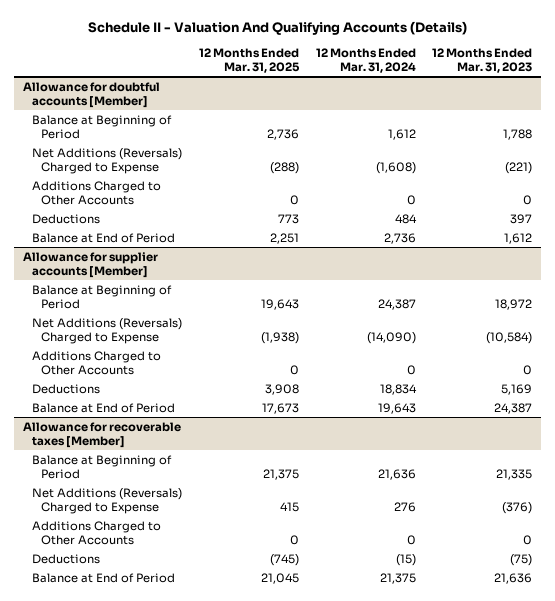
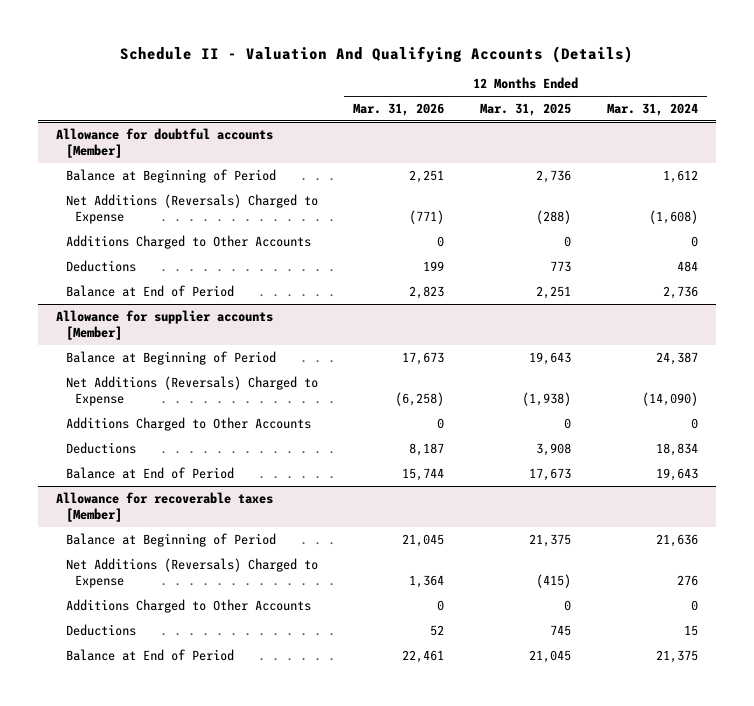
[432,48,533,74] 12 Months Ended Mar. 31, 2023 -> none
none -> [353,103,445,117] Mar. 31, 2026
[279,501,299,512] 415 -> [536,574,572,589] (415)
[269,553,299,566] (745) -> [550,624,572,636] 745
[395,553,416,566] (15) -> [683,624,698,636] 15

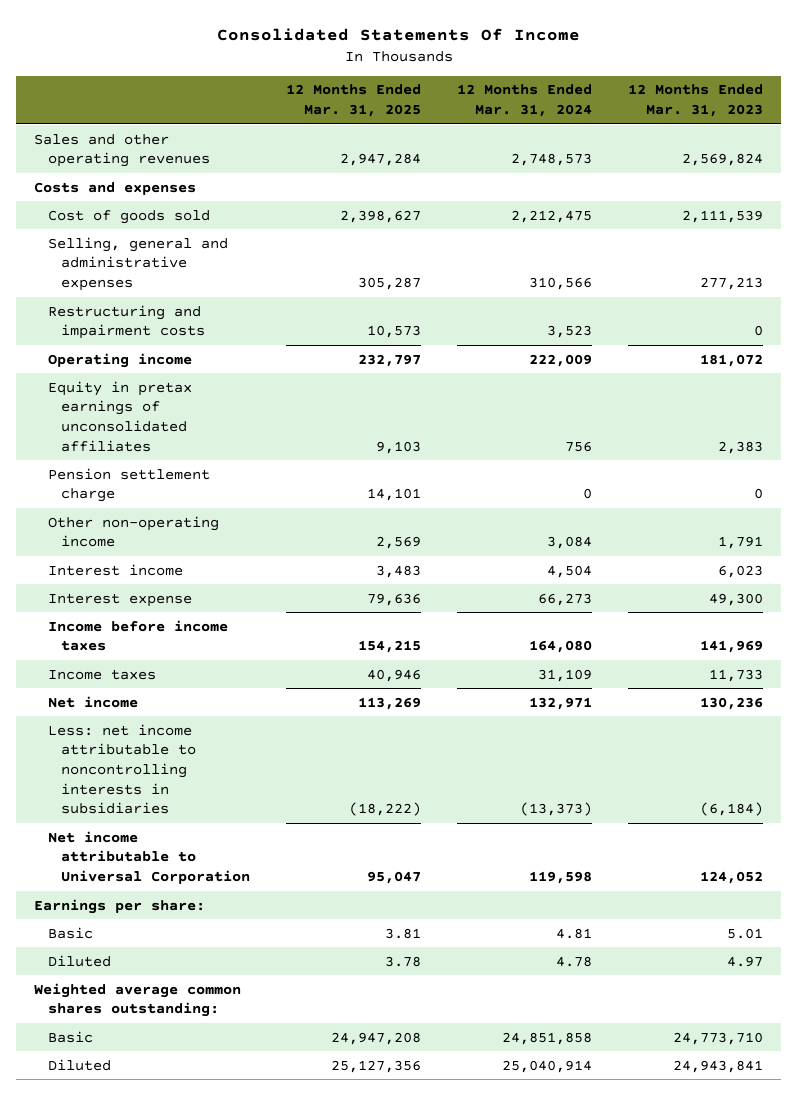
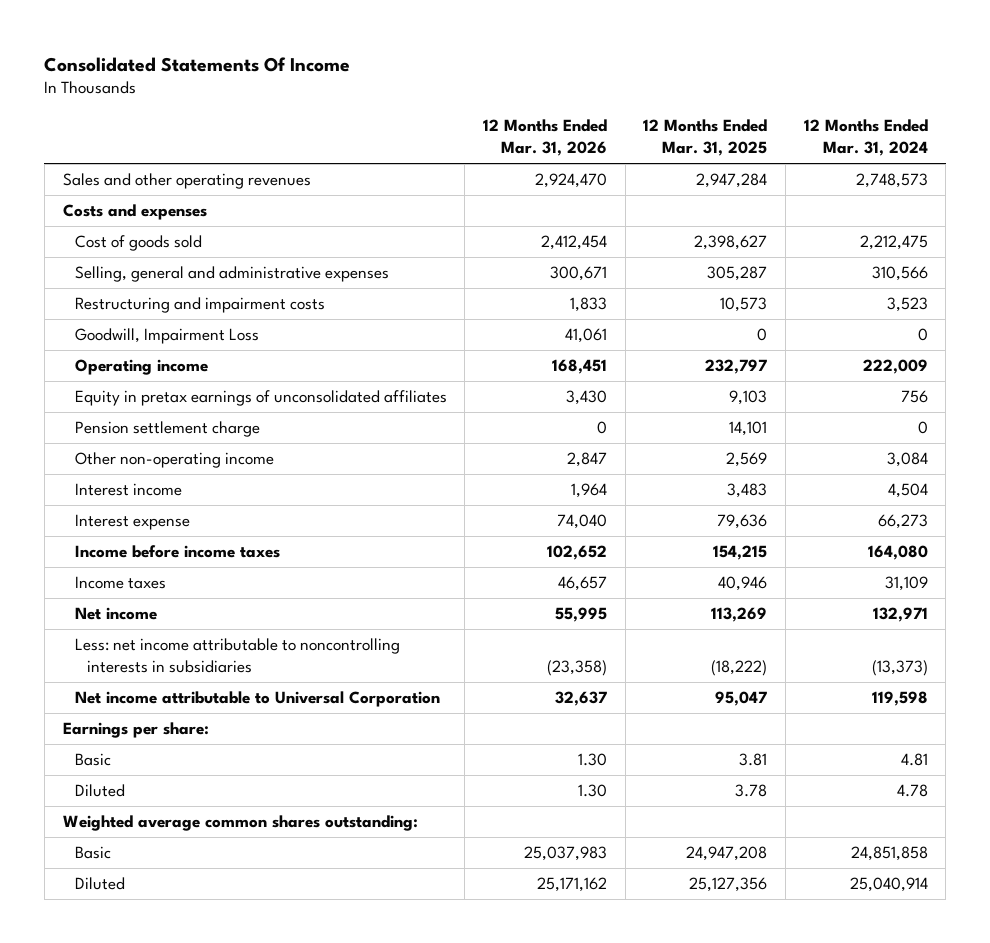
[628,84,764,118] 12 Months Ended Mar. 31, 2023 -> none
none -> [483,119,608,157] 12 Months Ended Mar. 31, 2026
none -> [74,328,259,345] Goodwill, Impairment Loss

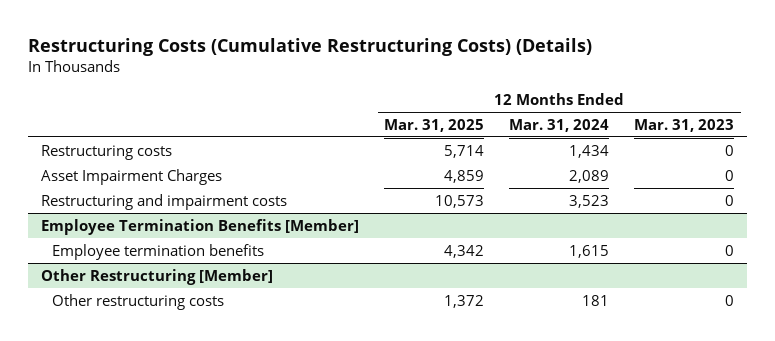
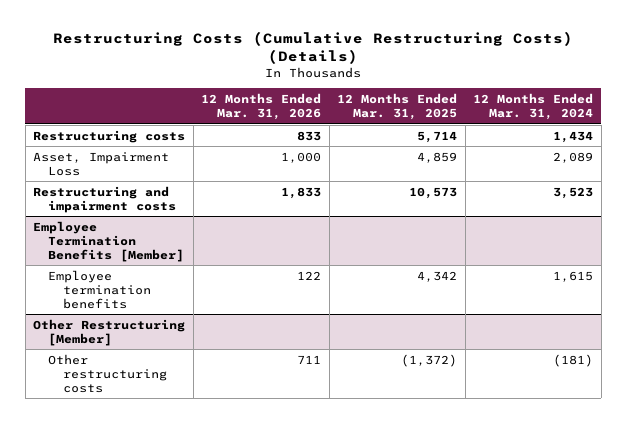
[634,118,735,132] Mar. 31, 2023 -> none
none -> [201,92,322,121] 12 Months Ended Mar. 31, 2026
[41,168,223,185] Asset Impairment Charges -> [33,151,170,176] Asset, Impairment Loss
[444,294,485,308] 1,372 -> [401,353,458,367] (1,372)
[582,294,610,306] 181 -> [553,353,594,367] (181)

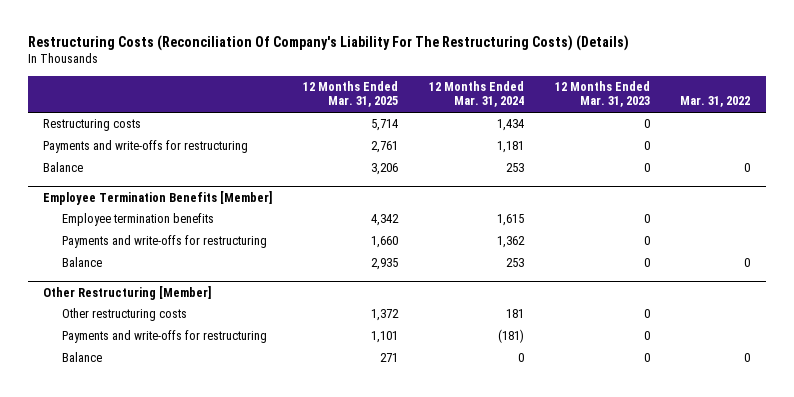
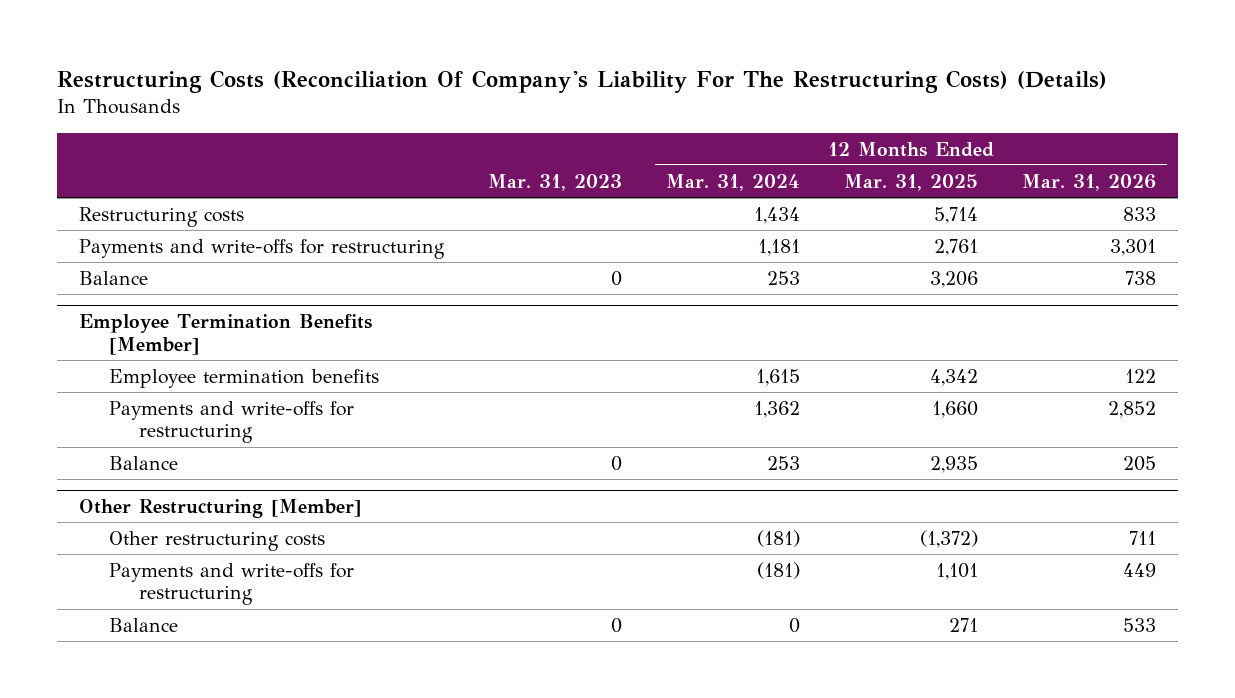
[554,81,650,108] 12 Months Ended Mar. 31, 2023 -> none
[680,96,751,108] Mar. 31, 2022 -> none
none -> [487,173,622,191] Mar. 31, 2023
none -> [1021,173,1156,191] Mar. 31, 2026
[370,309,399,322] 1,372 -> [919,529,978,548] (1,372)
[505,309,524,319] 181 -> [756,529,800,547] (181)

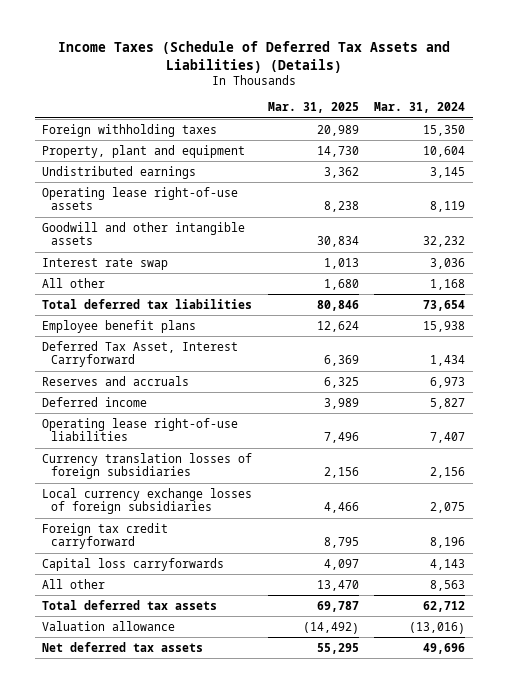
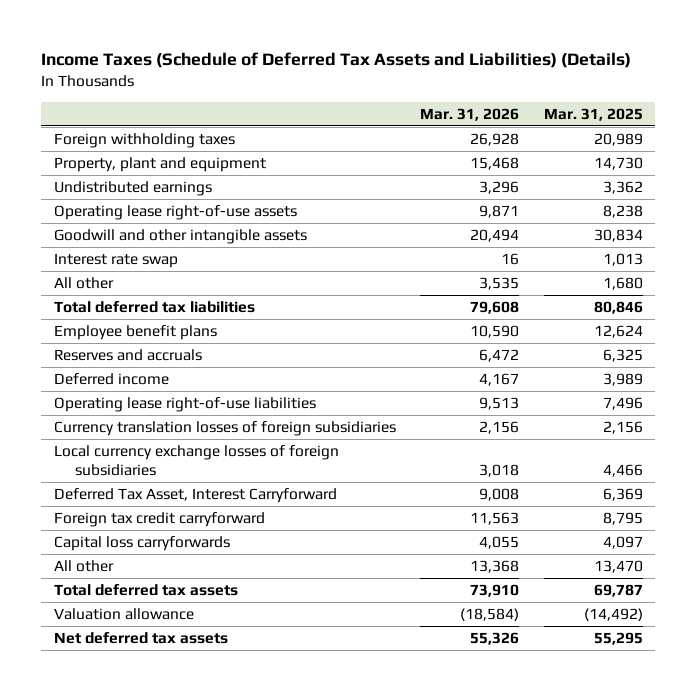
[374,102,466,114] Mar. 31, 2024 -> none
none -> [420,107,520,121] Mar. 31, 2026
[42,340,239,368] Deferred Tax Asset, Interest Carryforward -> [53,488,337,504] Deferred Tax Asset, Interest Carryforward

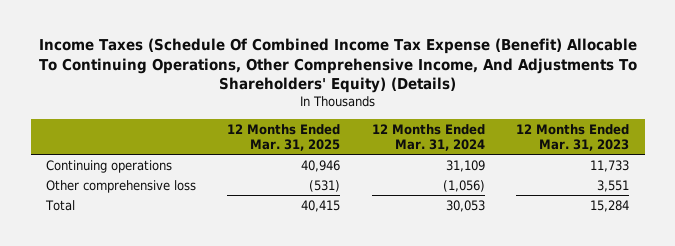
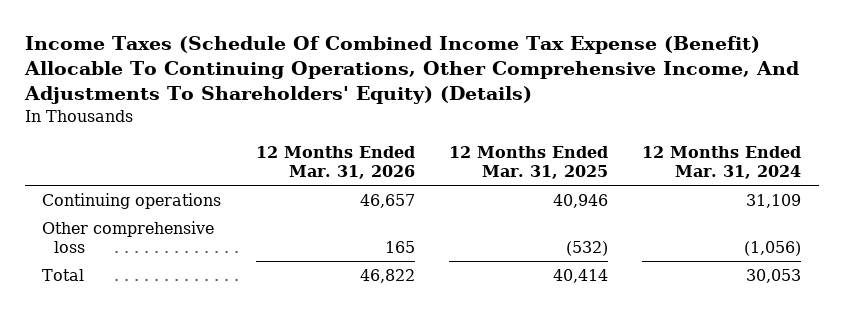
[516,123,630,151] 12 Months Ended Mar. 31, 2023 -> none
none -> [255,146,415,180] 12 Months Ended Mar. 31, 2026
[309,179,341,192] (531) -> [566,241,609,257] (532)
[301,199,341,212] 40,415 -> [553,268,609,283] 40,414

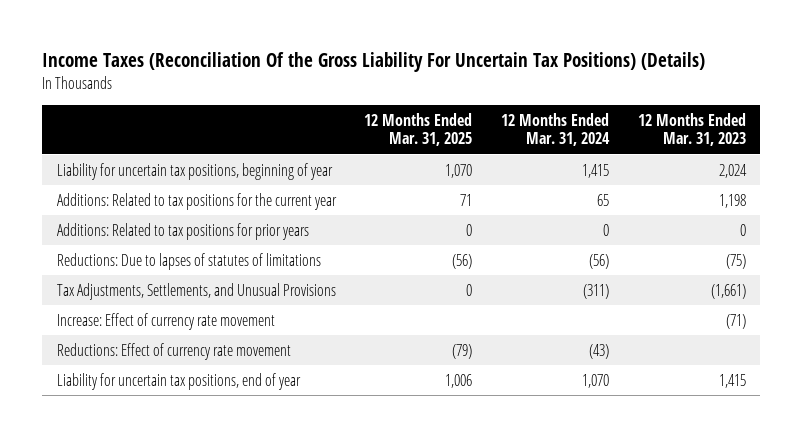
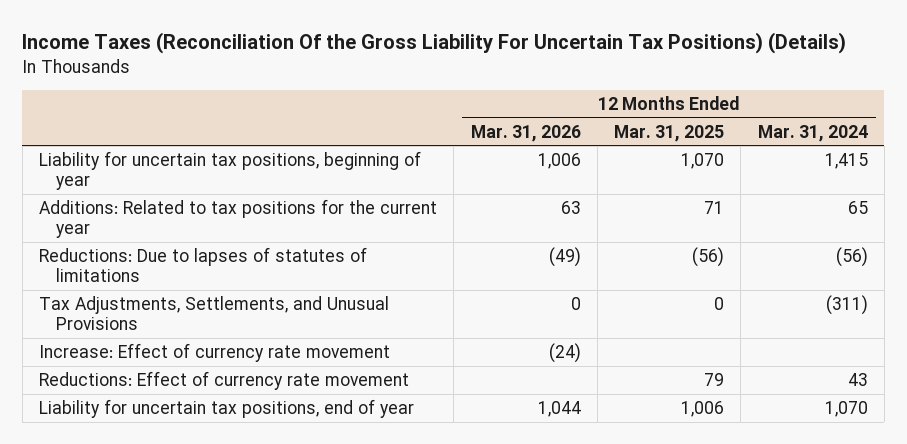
[637,112,746,147] 12 Months Ended Mar. 31, 2023 -> none
none -> [470,124,581,142] Mar. 31, 2026
[56,222,309,240] Additions: Related to tax positions for prior years -> none
[452,343,473,359] (79) -> [704,373,725,387] 79
[589,343,610,359] (43) -> [847,373,868,387] 43

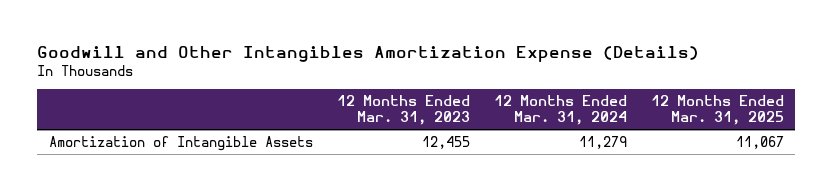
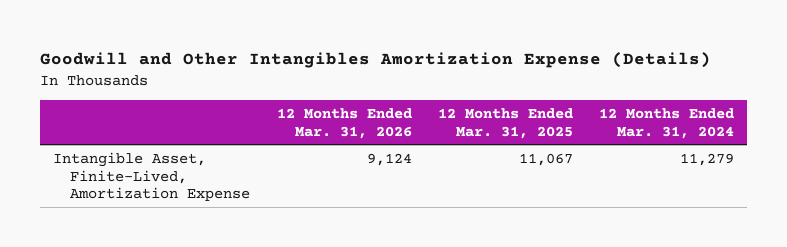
[336,95,470,126] 12 Months Ended Mar. 31, 2023 -> none
none -> [276,107,412,139] 12 Months Ended Mar. 31, 2026
[48,135,313,151] Amortization of Intangible Assets -> [53,151,251,202] Intangible Asset, Finite-Lived, Amortization Expense

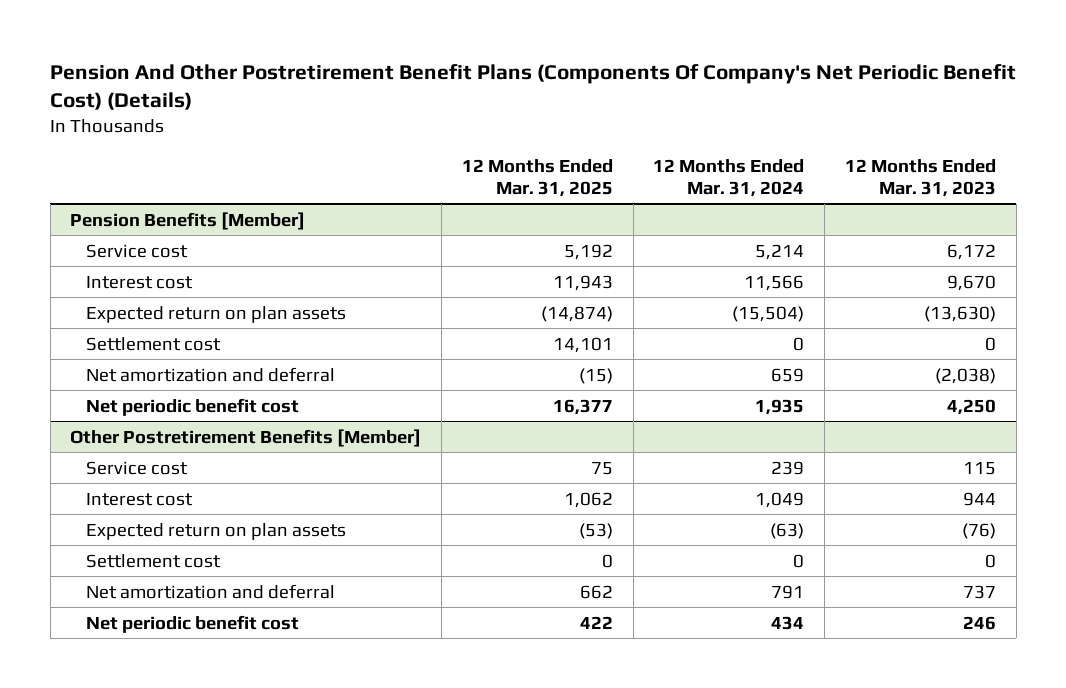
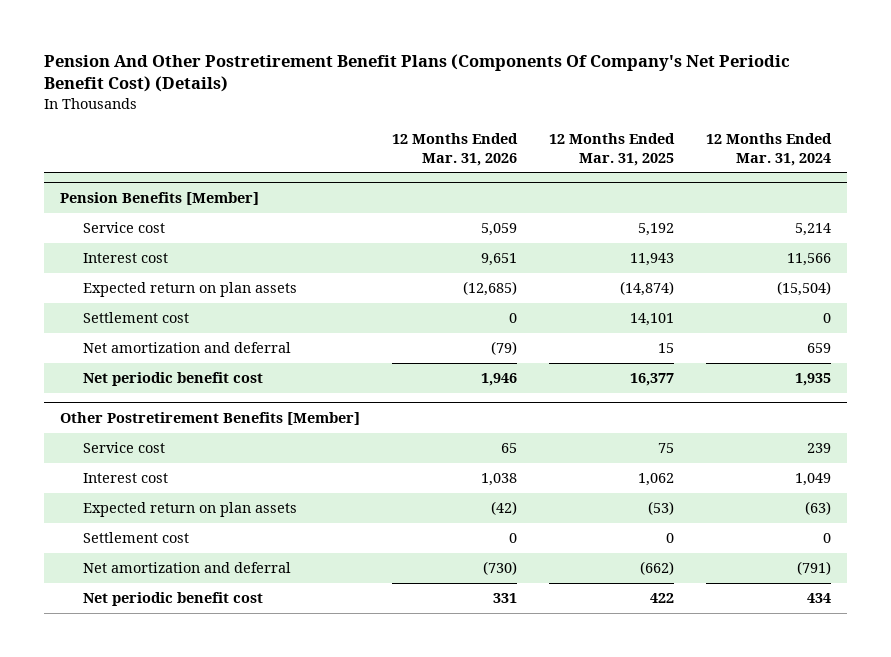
[845,158,997,197] 12 Months Ended Mar. 31, 2023 -> none
none -> [392,132,519,166] 12 Months Ended Mar. 31, 2026
[578,367,613,384] (15) -> [658,343,675,354] 15
[579,584,613,599] 662 -> [640,561,675,576] (662)
[771,584,805,599] 791 -> [797,561,832,576] (791)

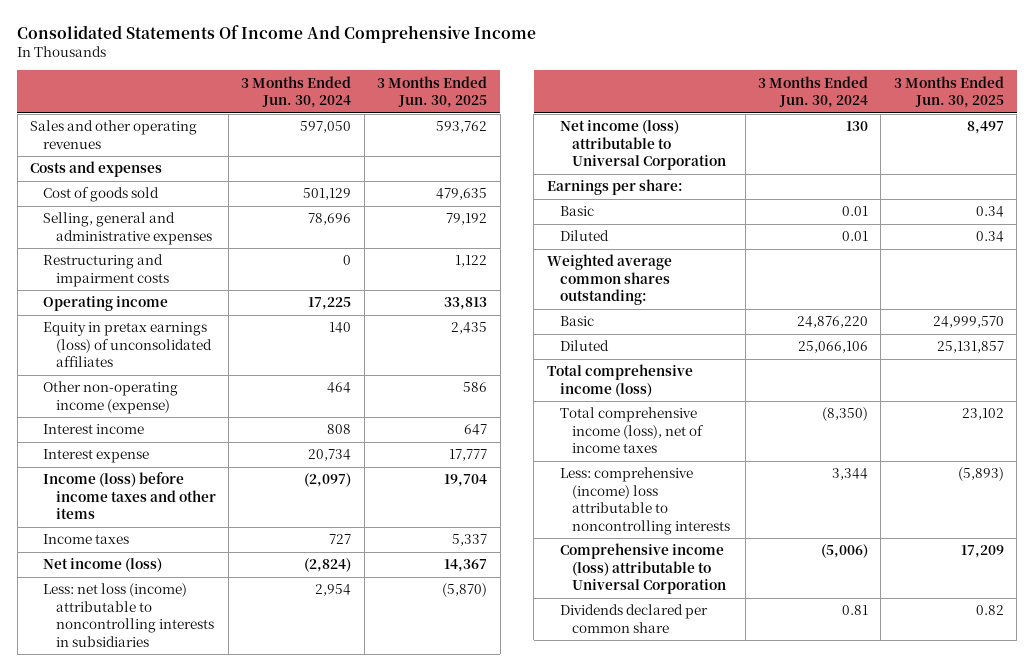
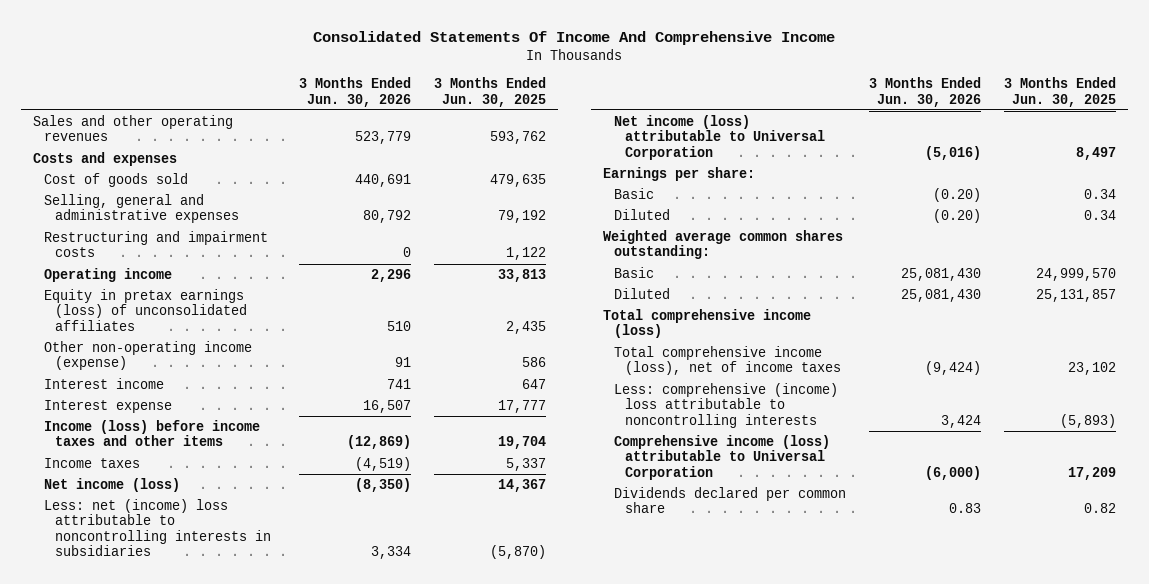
[241,75,352,109] 3 Months Ended Jun. 30, 2024 -> none
none -> [298,77,411,107] 3 Months Ended Jun. 30, 2026
[42,583,214,647] Less: net loss (income) attributable to noncontrolling interests in subsidiaries -> [43,499,271,557] Less: net (income) loss attributable to noncontrolling interests in subsidiaries

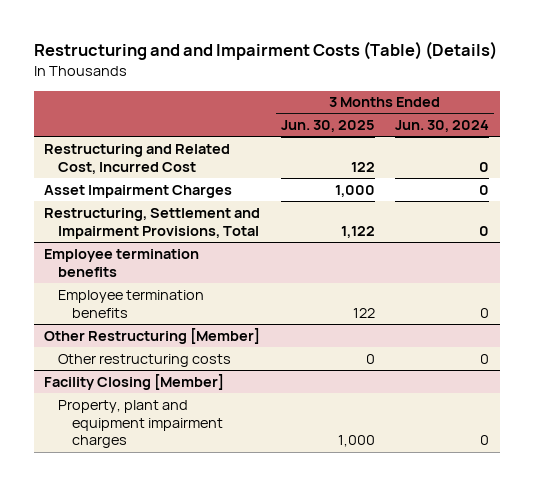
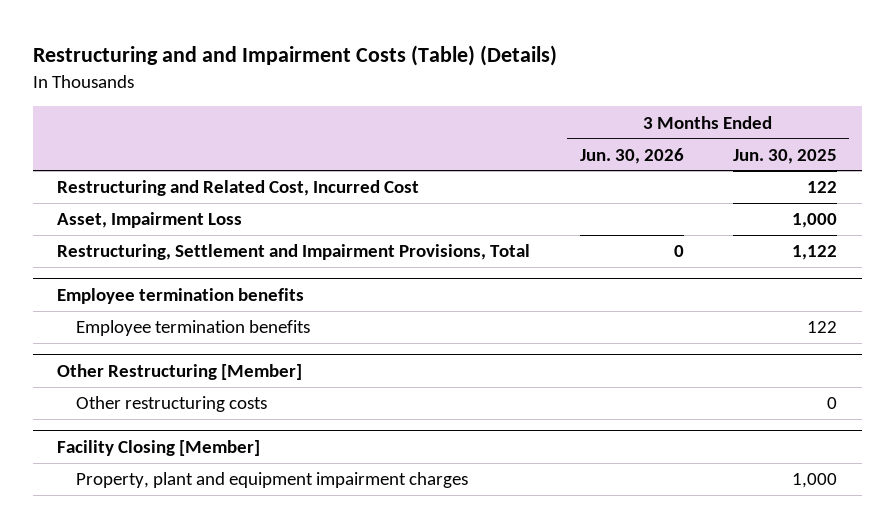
[395,120,490,133] Jun. 30, 2024 -> none
none -> [579,147,684,164] Jun. 30, 2026
[44,184,233,198] Asset Impairment Charges -> [57,212,243,229] Asset, Impairment Loss

